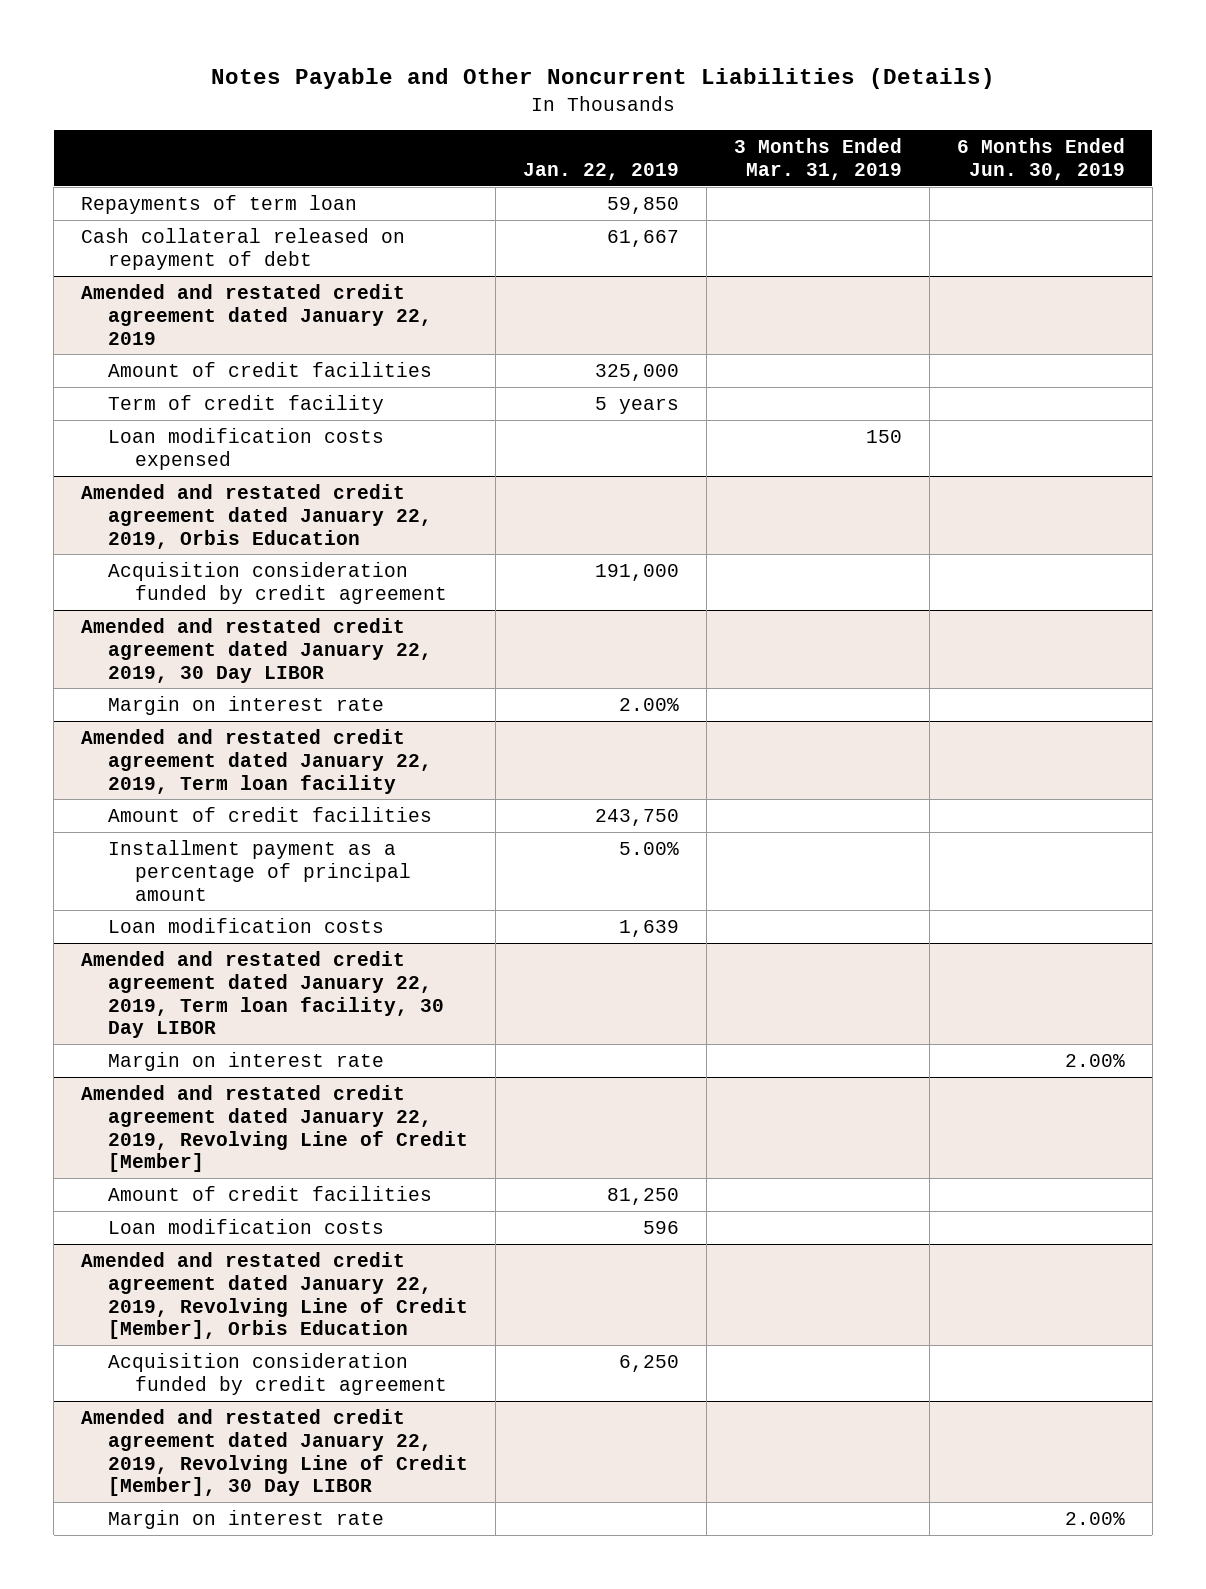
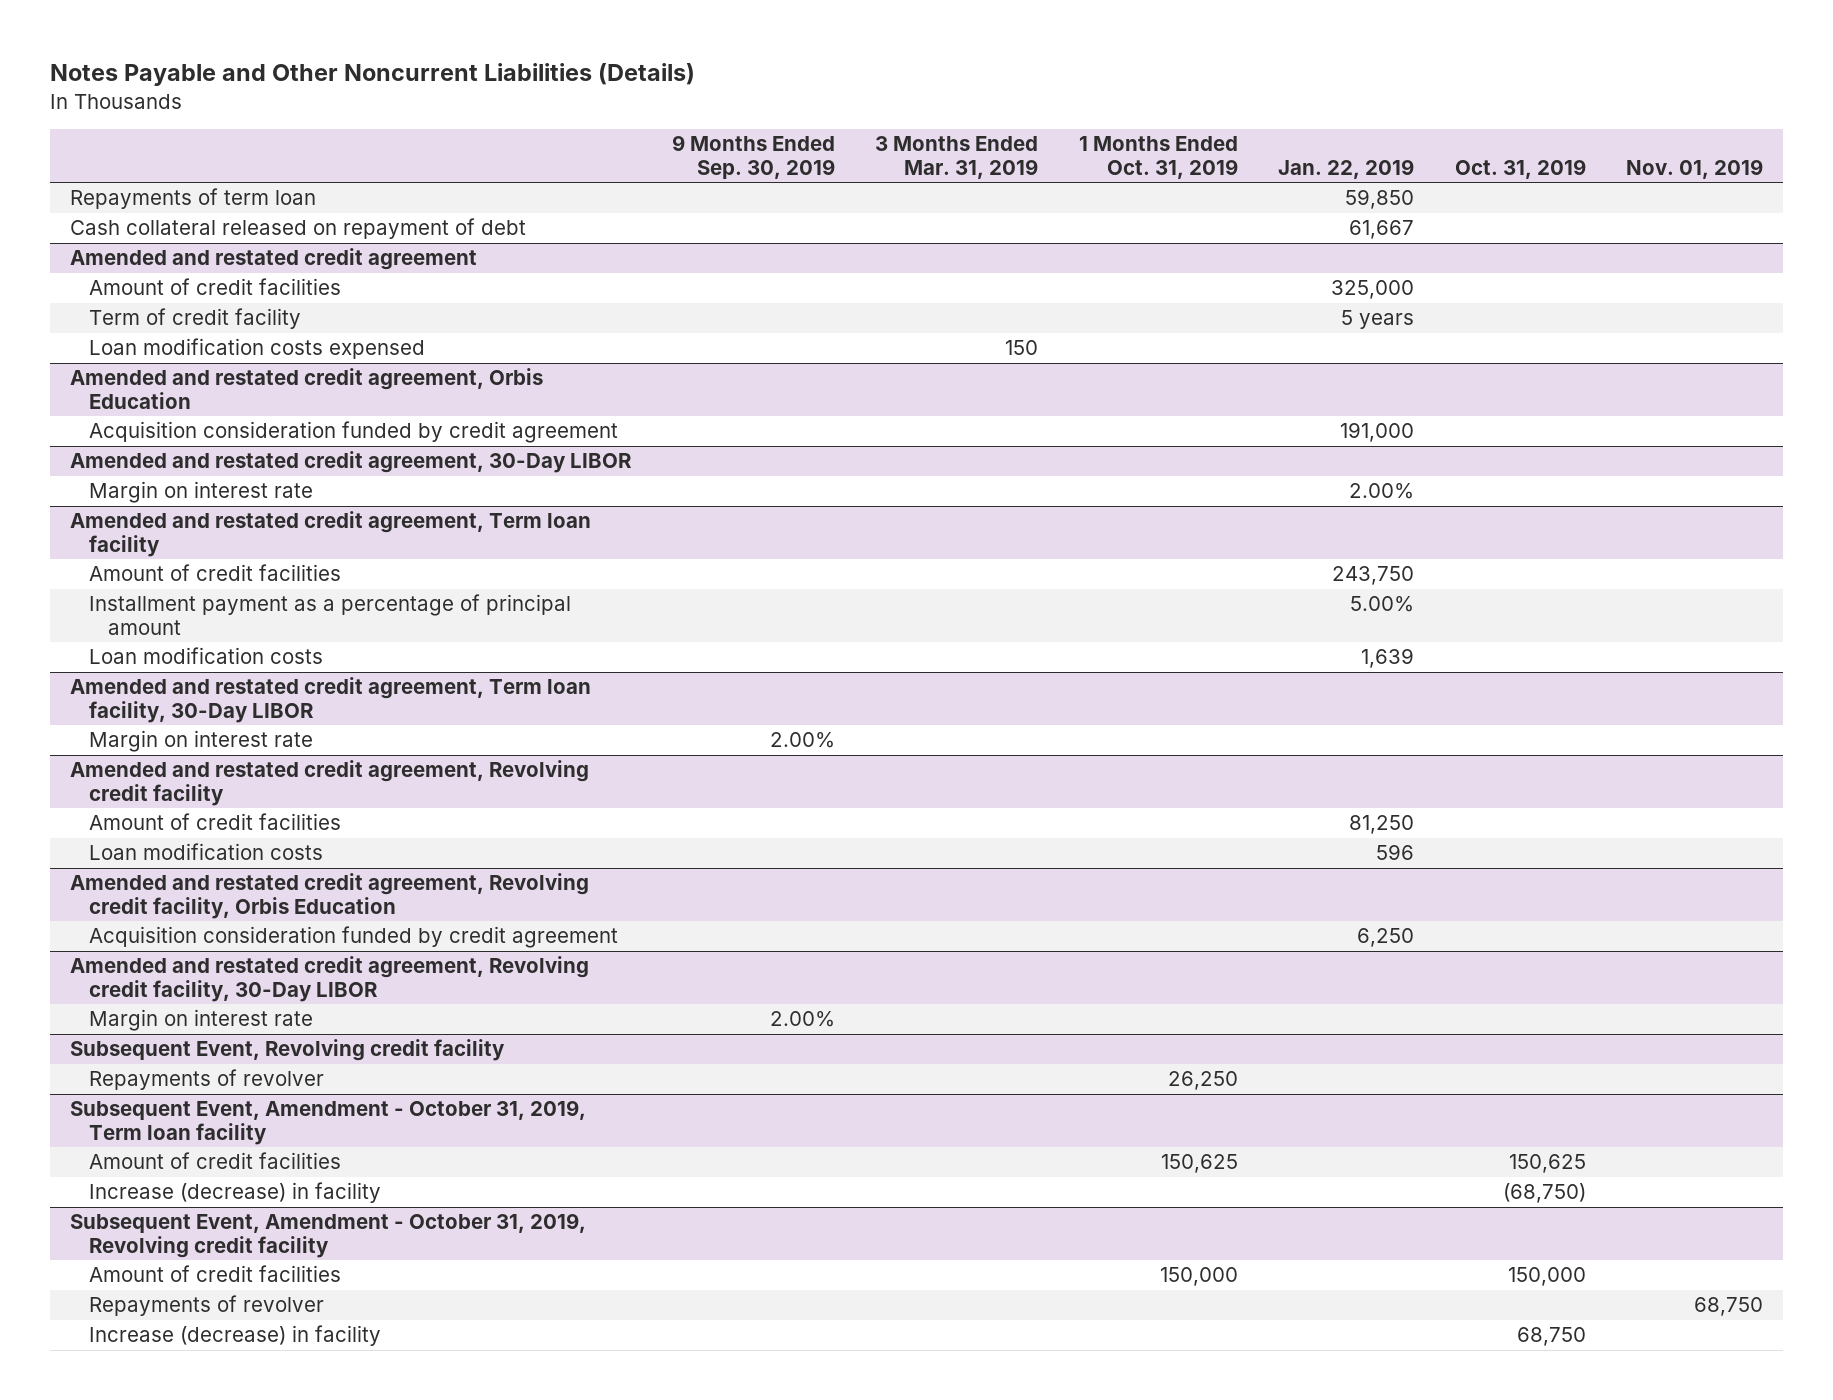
[956,138,1125,181] 6 Months Ended Jun. 30, 2019 -> none
none -> [671,135,835,180] 9 Months Ended Sep. 30, 2019
none -> [1078,136,1238,180] 1 Months Ended Oct. 31, 2019
none -> [1454,159,1586,180] Oct. 31, 2019
none -> [1626,159,1764,180] Nov. 01, 2019
[81,283,433,345] Amended and restated credit agreement dated January 22, 2019 -> [70,248,478,271] Amended and restated credit agreement
[81,483,433,549] Amended and restated credit agreement dated January 22, 2019, Orbis Education -> [70,368,544,409] Amended and restated credit agreement, Orbis Education
[81,617,433,683] Amended and restated credit agreement dated January 22, 2019, 30 Day LIBOR -> [70,451,633,474] Amended and restated credit agreement, 30-Day LIBOR
[81,728,433,794] Amended and restated credit agreement dated January 22, 2019, Term loan facility -> [70,511,592,557] Amended and restated credit agreement, Term loan facility
[81,950,445,1039] Amended and restated credit agreement dated January 22, 2019, Term loan facility, 30 Day LIBOR -> [70,677,592,723] Amended and restated credit agreement, Term loan facility, 30-Day LIBOR
[81,1084,469,1173] Amended and restated credit agreement dated January 22, 2019, Revolving Line of Credit [Member] -> [70,760,590,806] Amended and restated credit agreement, Revolving credit facility
[81,1251,469,1340] Amended and restated credit agreement dated January 22, 2019, Revolving Line of Credit [Member], Orbis Education -> [70,873,590,919] Amended and restated credit agreement, Revolving credit facility, Orbis Education
[81,1408,469,1497] Amended and restated credit agreement dated January 22, 2019, Revolving Line of Credit [Member], 30 Day LIBOR -> [70,956,590,1002] Amended and restated credit agreement, Revolving credit facility, 30-Day LIBOR
none -> [70,1039,506,1062] Subsequent Event, Revolving credit facility
none -> [88,1069,324,1091] Repayments of revolver
none -> [70,1100,587,1145] Subsequent Event, Amendment - October 31, 2019, Term loan facility
none -> [88,1152,341,1170] Amount of credit facilities
none -> [88,1182,381,1204] Increase (decrease) in facility
none -> [70,1213,587,1258] Subsequent Event, Amendment - October 31, 2019, Revolving credit facility
none -> [88,1265,341,1283] Amount of credit facilities
none -> [88,1295,324,1317] Repayments of revolver
none -> [88,1325,381,1347] Increase (decrease) in facility

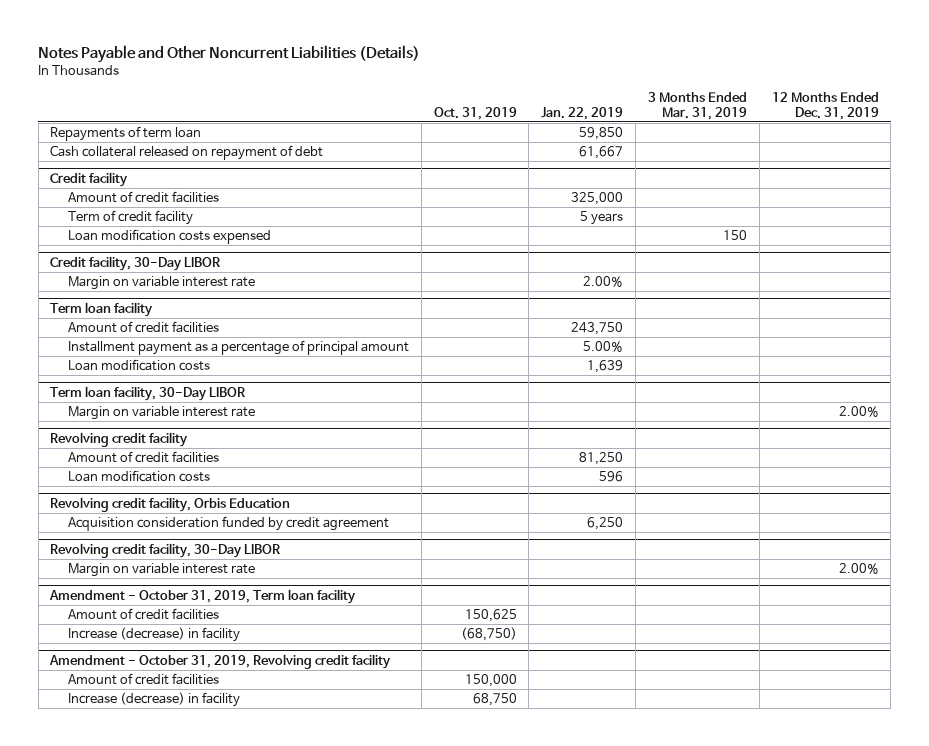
[671,135,835,180] 9 Months Ended Sep. 30, 2019 -> none
[1078,136,1238,180] 1 Months Ended Oct. 31, 2019 -> none
[1626,159,1764,180] Nov. 01, 2019 -> none
none -> [771,91,879,120] 12 Months Ended Dec. 31, 2019
[70,248,478,271] Amended and restated credit agreement -> [50,171,129,187] Credit facility
[70,368,544,409] Amended and restated credit agreement, Orbis Education -> none
[88,421,618,444] Acquisition consideration funded by credit agreement -> none
[70,451,633,474] Amended and restated credit agreement, 30-Day LIBOR -> none
[88,481,313,504] Margin on interest rate -> none
none -> [50,255,221,271] Credit facility, 30-Day LIBOR
none -> [68,276,256,291] Margin on variable interest rate
[70,511,592,557] Amended and restated credit agreement, Term loan facility -> [50,301,154,317] Term loan facility
[70,677,592,723] Amended and restated credit agreement, Term loan facility, 30-Day LIBOR -> [50,385,246,401] Term loan facility, 30-Day LIBOR
[88,730,313,753] Margin on interest rate -> [68,406,256,421] Margin on variable interest rate
[70,760,590,806] Amended and restated credit agreement, Revolving credit facility -> [50,431,189,447] Revolving credit facility
[70,873,590,919] Amended and restated credit agreement, Revolving credit facility, Orbis Education -> [50,496,291,512] Revolving credit facility, Orbis Education
[70,1039,506,1062] Subsequent Event, Revolving credit facility -> none
[88,1069,324,1091] Repayments of revolver -> none
[70,956,590,1002] Amended and restated credit agreement, Revolving credit facility, 30-Day LIBOR -> [50,542,281,558] Revolving credit facility, 30-Day LIBOR
[88,1009,313,1032] Margin on interest rate -> [68,563,256,578] Margin on variable interest rate
[70,1100,587,1145] Subsequent Event, Amendment - October 31, 2019, Term loan facility -> [49,588,357,604] Amendment - October 31, 2019, Term loan facility
[70,1213,587,1258] Subsequent Event, Amendment - October 31, 2019, Revolving credit facility -> [49,653,392,669] Amendment - October 31, 2019, Revolving credit facility
[88,1295,324,1317] Repayments of revolver -> none

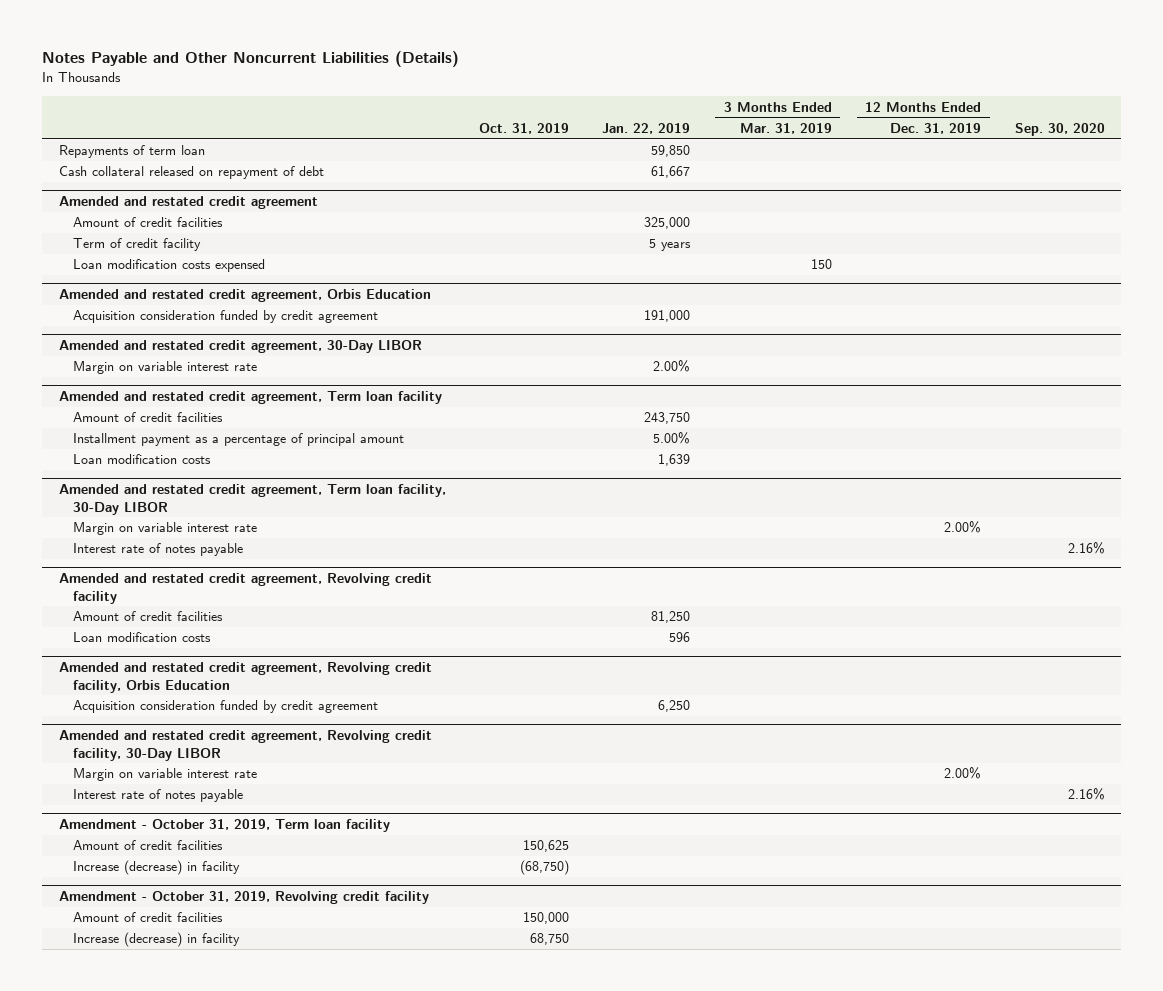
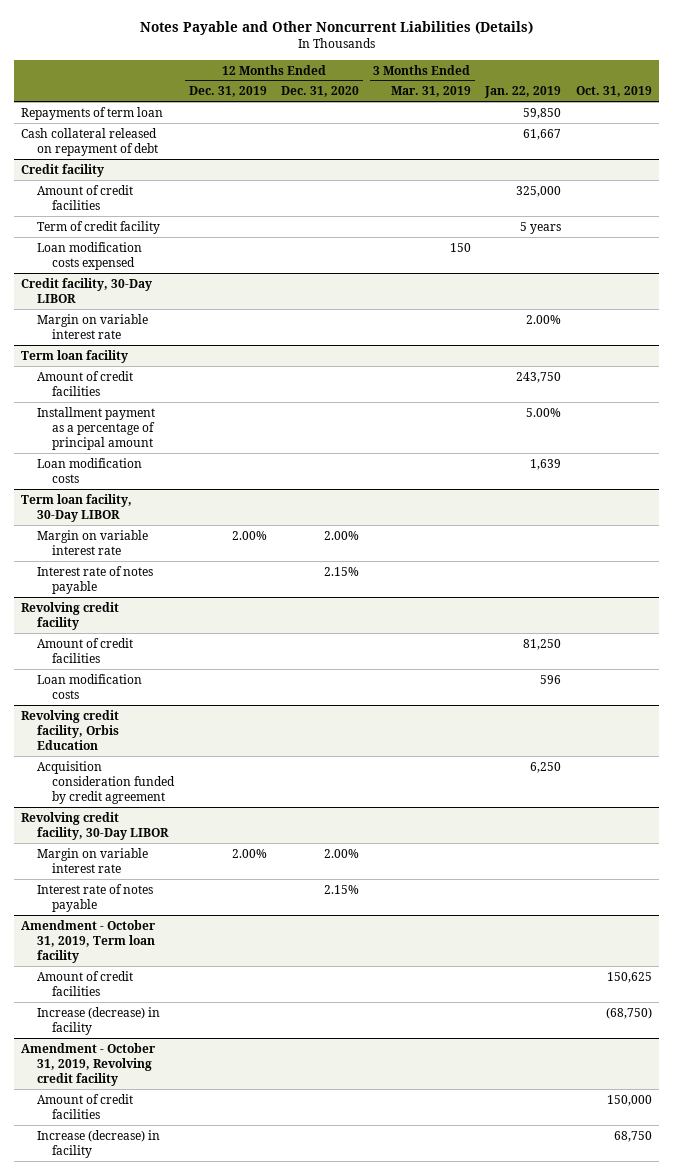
[1014,122,1105,136] Sep. 30, 2020 -> none
none -> [281,86,360,98] Dec. 31, 2020
[58,196,318,210] Amended and restated credit agreement -> [21,163,105,177] Credit facility
[58,289,431,303] Amended and restated credit agreement, Orbis Education -> none
[72,310,378,324] Acquisition consideration funded by credit agreement -> none
[58,340,422,354] Amended and restated credit agreement, 30-Day LIBOR -> [21,277,153,303] Credit facility, 30-Day LIBOR
[58,391,442,405] Amended and restated credit agreement, Term loan facility -> [21,349,129,363] Term loan facility
[58,484,446,515] Amended and restated credit agreement, Term loan facility, 30-Day LIBOR -> [21,493,133,522] Term loan facility, 30-Day LIBOR
[58,573,432,604] Amended and restated credit agreement, Revolving credit facility -> [21,601,120,630] Revolving credit facility
[58,662,432,693] Amended and restated credit agreement, Revolving credit facility, Orbis Education -> [21,709,120,751] Revolving credit facility, Orbis Education
[58,730,432,761] Amended and restated credit agreement, Revolving credit facility, 30-Day LIBOR -> [21,811,169,840] Revolving credit facility, 30-Day LIBOR

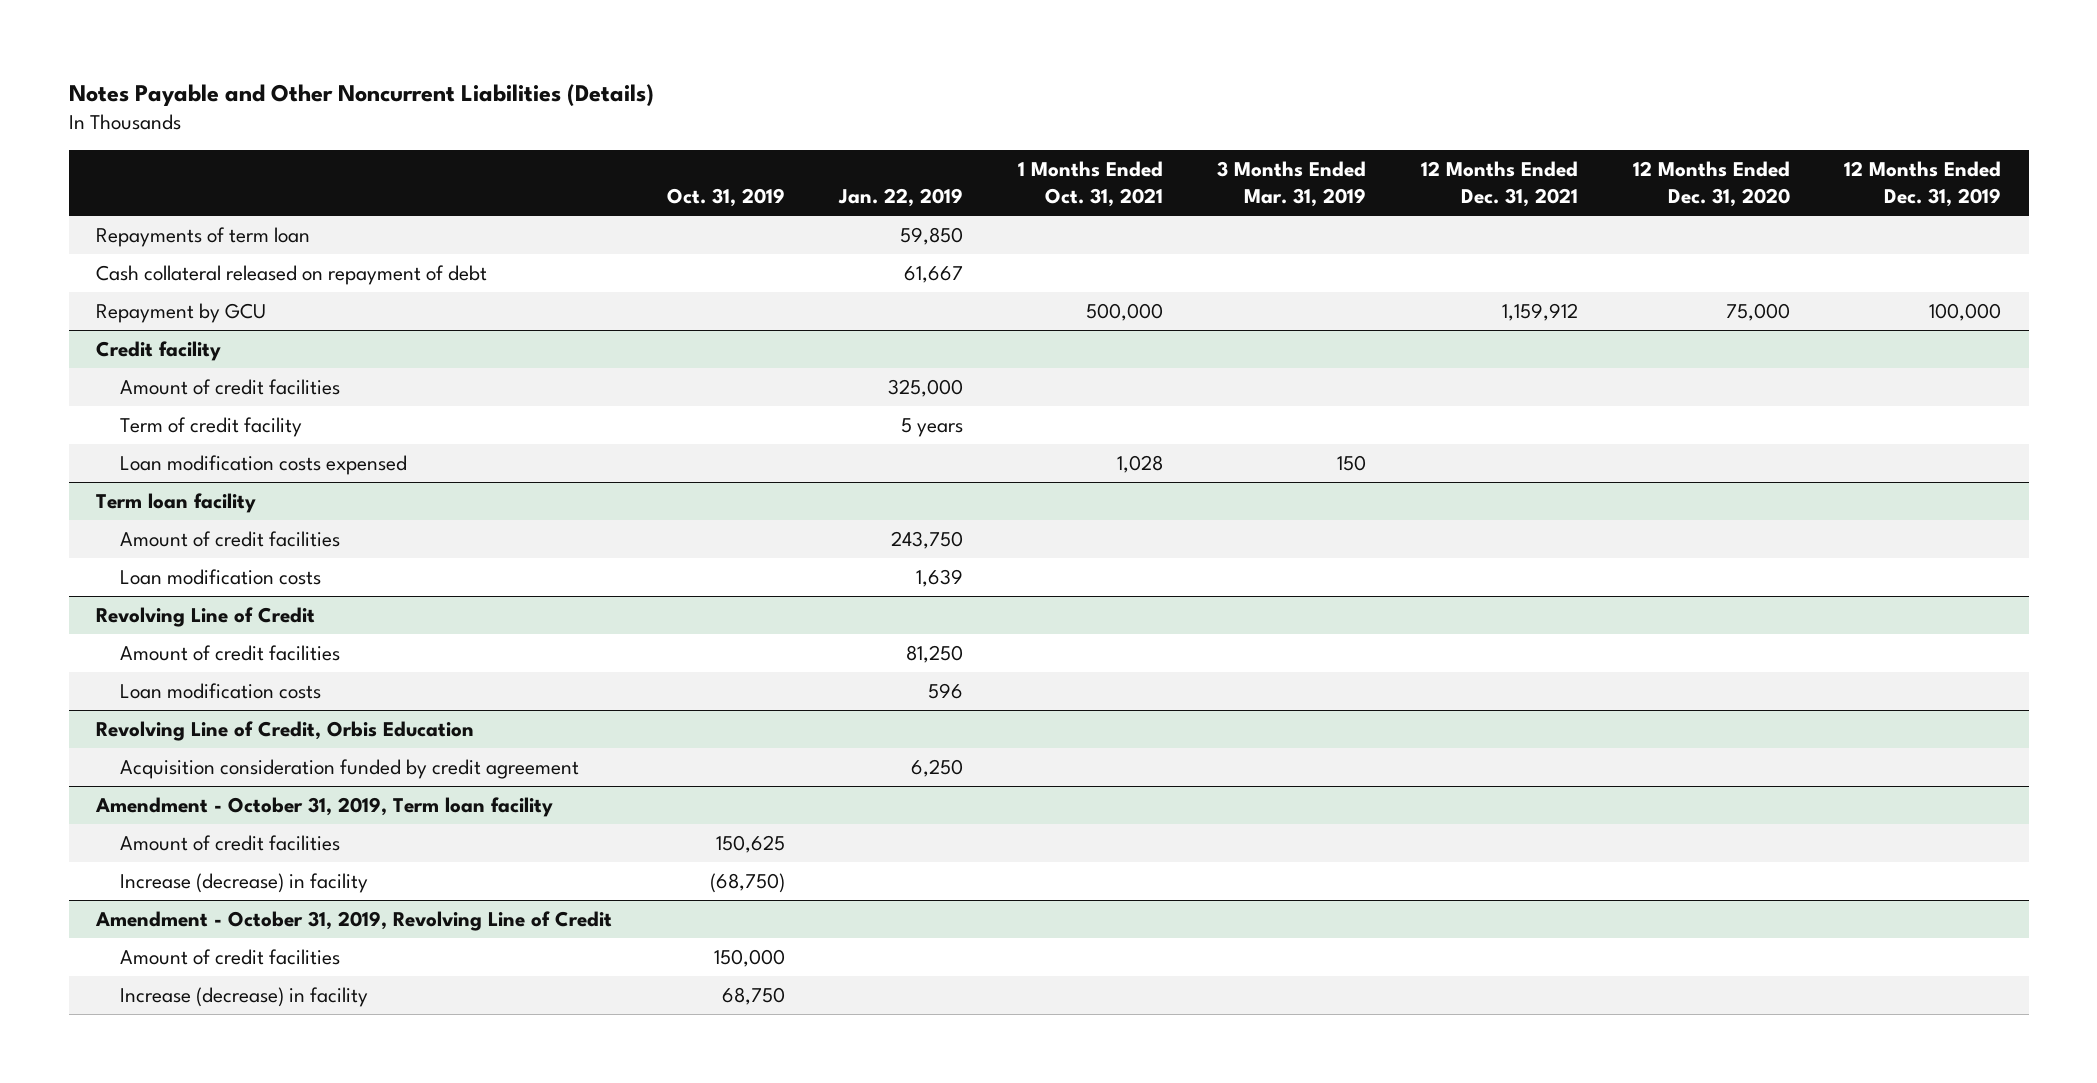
none -> [1017,161,1163,208] 1 Months Ended Oct. 31, 2021
none -> [1421,161,1579,208] 12 Months Ended Dec. 31, 2021
none -> [95,302,266,323] Repayment by GCU
[21,277,153,303] Credit facility, 30-Day LIBOR -> none
[36,313,148,339] Margin on variable interest rate -> none
[36,406,156,451] Installment payment as a percentage of principal amount -> none
[21,493,133,522] Term loan facility, 30-Day LIBOR -> none
[36,529,148,555] Margin on variable interest rate -> none
[36,565,153,594] Interest rate of notes payable -> none
[21,601,120,630] Revolving credit facility -> [95,606,315,627] Revolving Line of Credit
[21,709,120,751] Revolving credit facility, Orbis Education -> [95,720,474,741] Revolving Line of Credit, Orbis Education
[21,811,169,840] Revolving credit facility, 30-Day LIBOR -> none
[36,847,148,873] Margin on variable interest rate -> none
[36,883,153,912] Interest rate of notes payable -> none
[21,1042,157,1087] Amendment - October 31, 2019, Revolving credit facility -> [94,910,612,931] Amendment - October 31, 2019, Revolving Line of Credit

